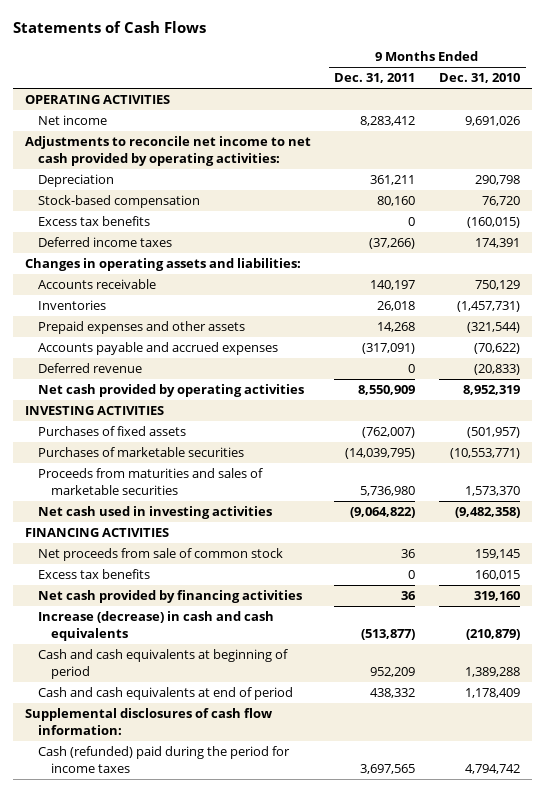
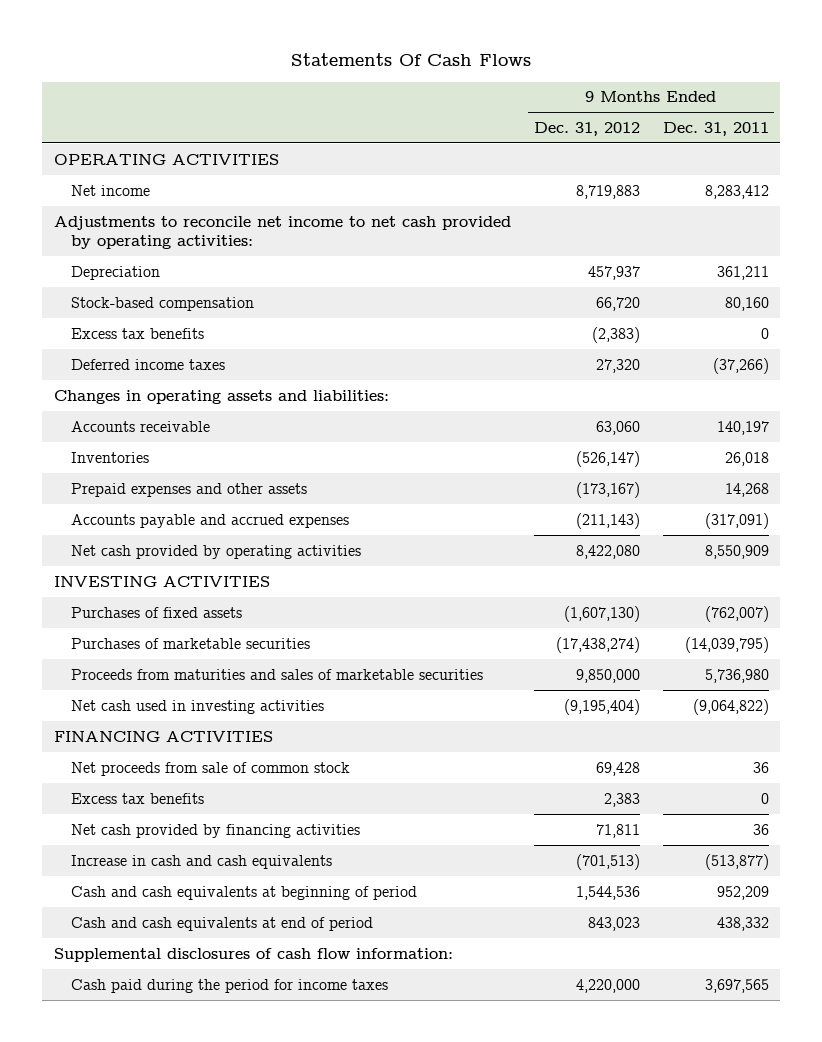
[13,21,207,34] Statements of Cash Flows -> [291,53,532,67] Statements Of Cash Flows
[438,73,520,84] Dec. 31, 2010 -> none
none -> [533,121,640,136] Dec. 31, 2012
[37,363,142,374] Deferred revenue -> none
[37,611,274,641] Increase (decrease) in cash and cash equivalents -> [71,854,333,869] Increase in cash and cash equivalents
[37,746,290,773] Cash (refunded) paid during the period for income taxes -> [71,978,389,993] Cash paid during the period for income taxes

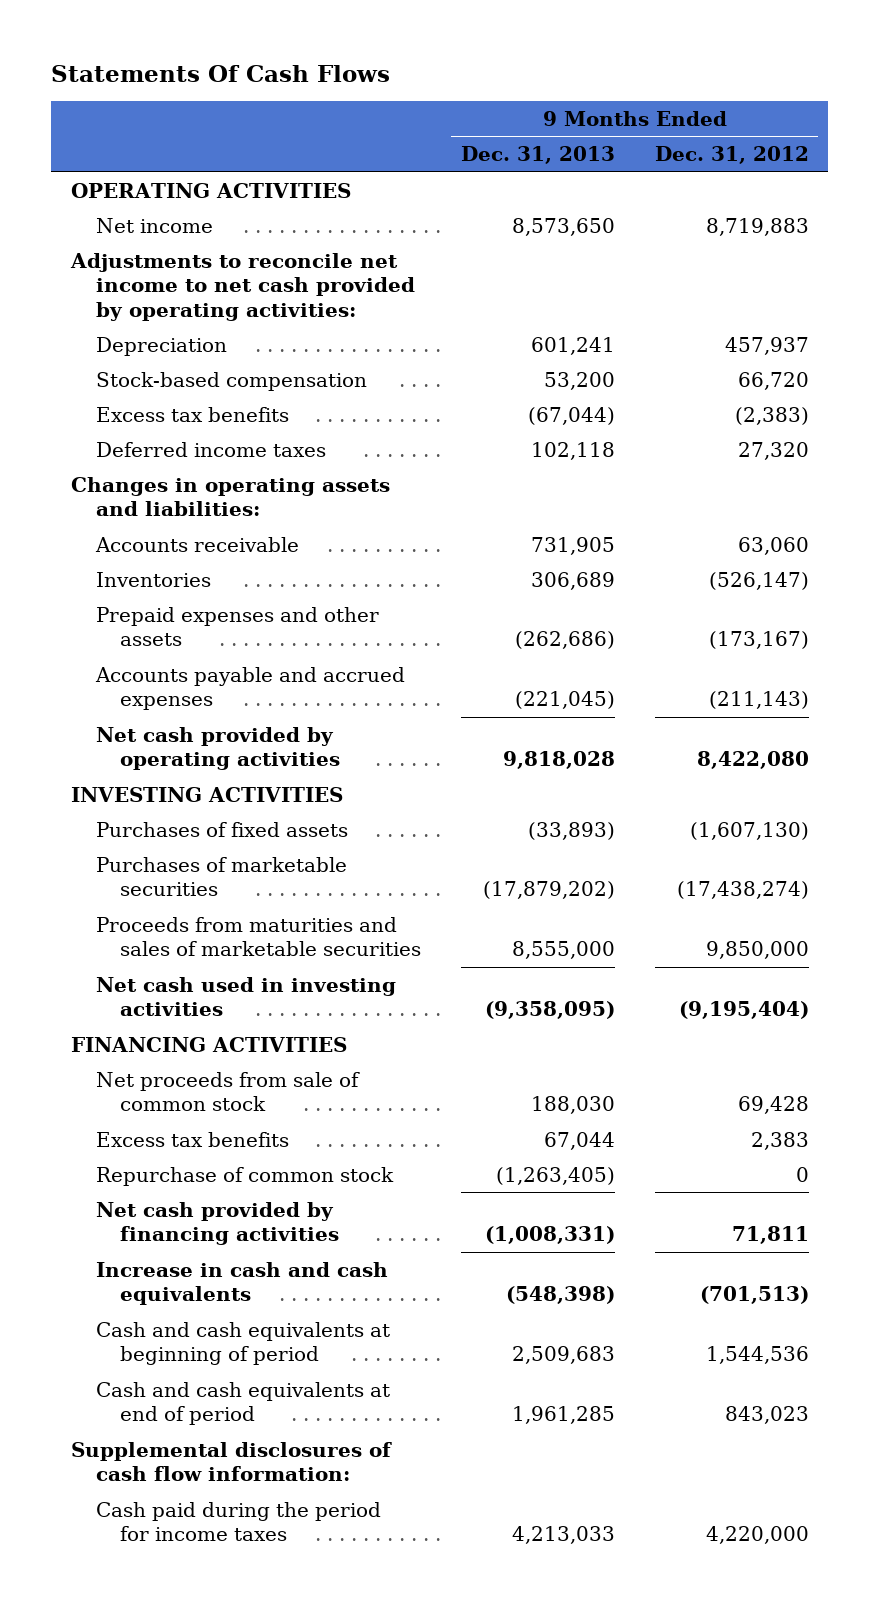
[662,121,769,136] Dec. 31, 2011 -> none
none -> [460,146,615,165] Dec. 31, 2013
none -> [95,1166,394,1186] Repurchase of common stock

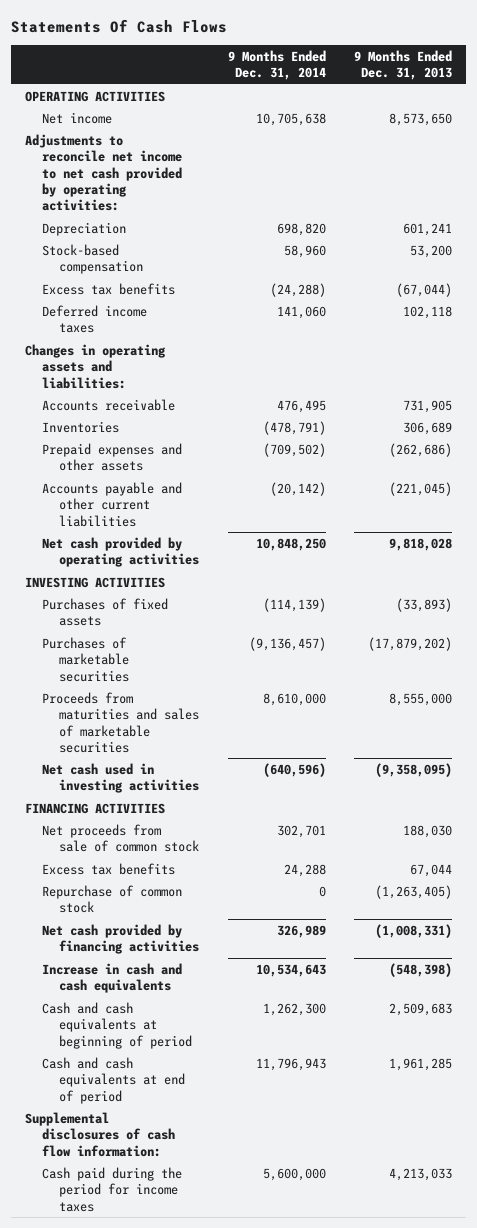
[654,146,809,165] Dec. 31, 2012 -> none
none -> [227,49,326,80] 9 Months Ended Dec. 31, 2014
[94,666,405,711] Accounts payable and accrued expenses -> [42,481,183,527] Accounts payable and other current liabilities

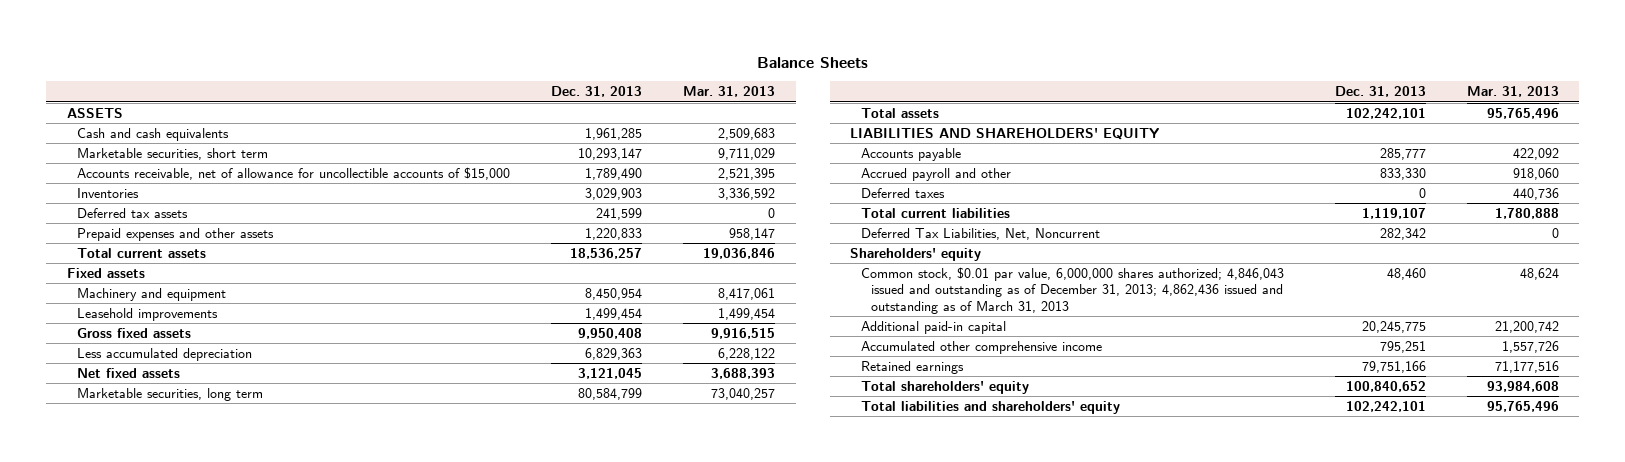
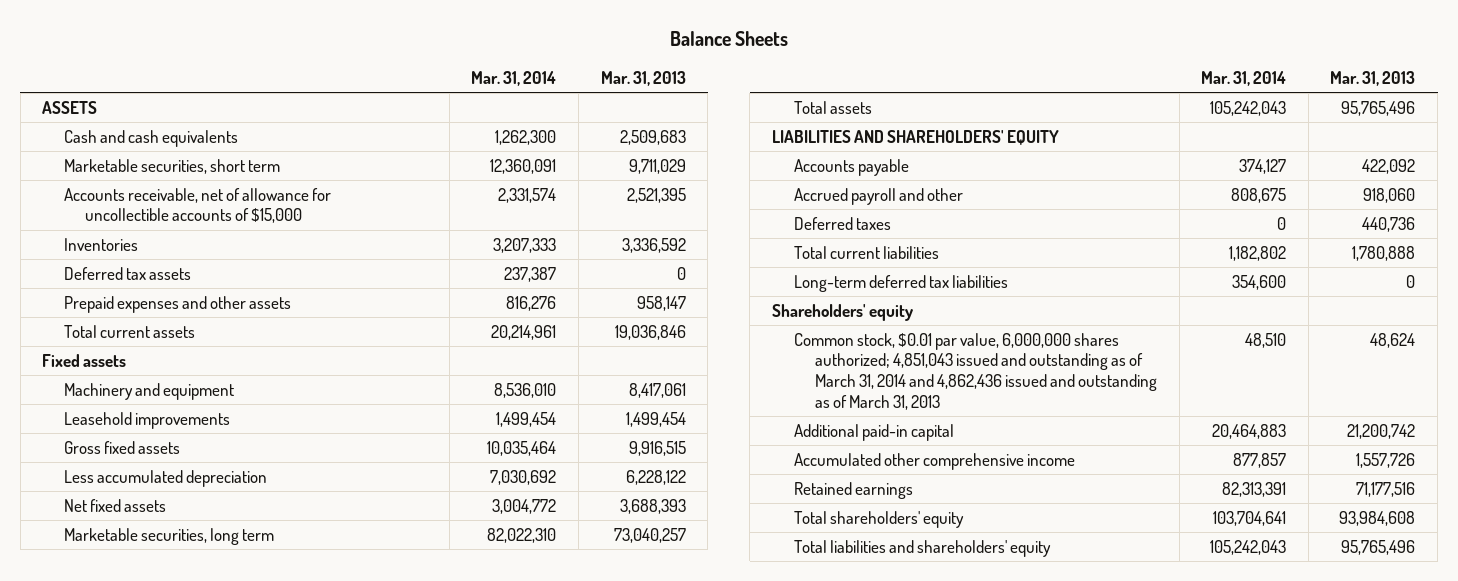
[551,86,643,98] Dec. 31, 2013 -> none
none -> [471,70,557,86] Mar. 31, 2014
[860,227,1100,240] Deferred Tax Liabilities, Net, Noncurrent -> [793,274,1008,292] Long-term deferred tax liabilities
[860,266,1284,314] Common stock, $0.01 par value, 6,000,000 shares authorized; 4,846,043 issued and outstanding as of December 31, 2013; 4,862,436 issued and outstanding as of March 31, 2013 -> [793,332,1158,410] Common stock, $0.01 par value, 6,000,000 shares authorized; 4,851,043 issued and outstanding as of March 31, 2014 and 4,862,436 issued and outstanding as of March 31, 2013

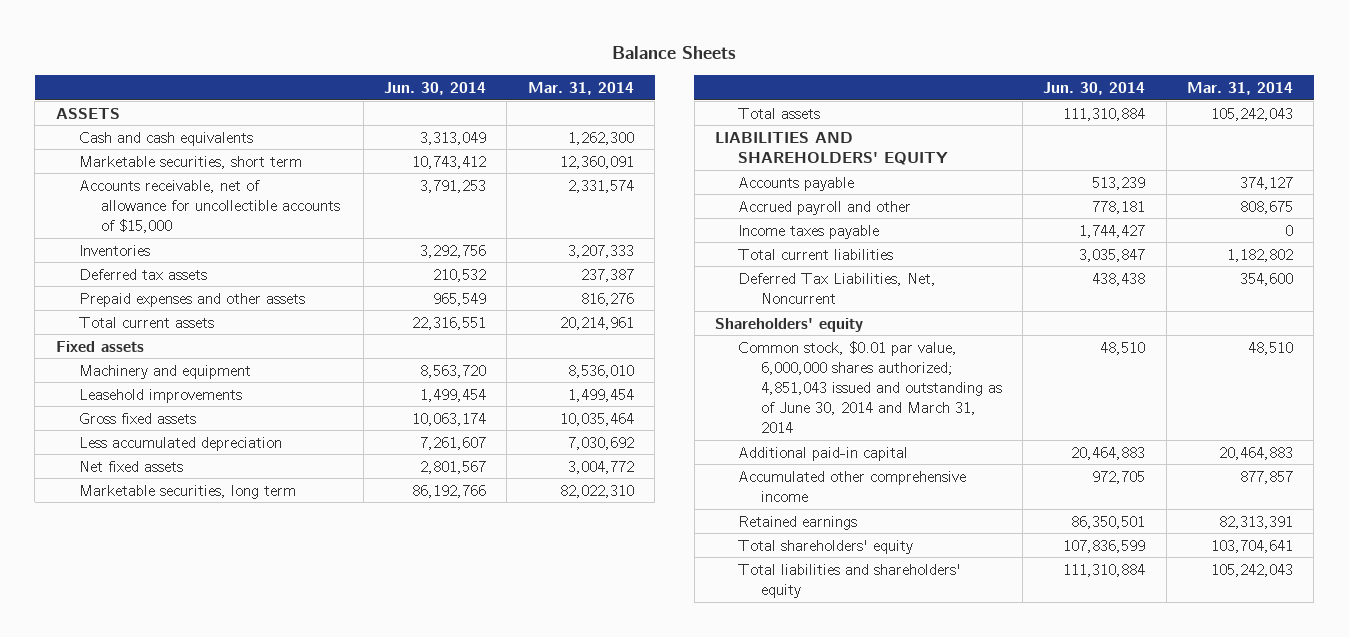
[600,70,686,86] Mar. 31, 2013 -> none
none -> [384,81,487,95] Jun. 30, 2014
[793,216,891,230] Deferred taxes -> none
none -> [737,224,879,239] Income taxes payable
[793,274,1008,292] Long-term deferred tax liabilities -> [737,272,936,304] Deferred Tax Liabilities, Net, Noncurrent
[793,332,1158,410] Common stock, $0.01 par value, 6,000,000 shares authorized; 4,851,043 issued and outstanding as of March 31, 2014 and 4,862,436 issued and outstanding as of March 31, 2013 -> [737,340,1002,434] Common stock, $0.01 par value, 6,000,000 shares authorized; 4,851,043 issued and outstanding as of June 30, 2014 and March 31, 2014

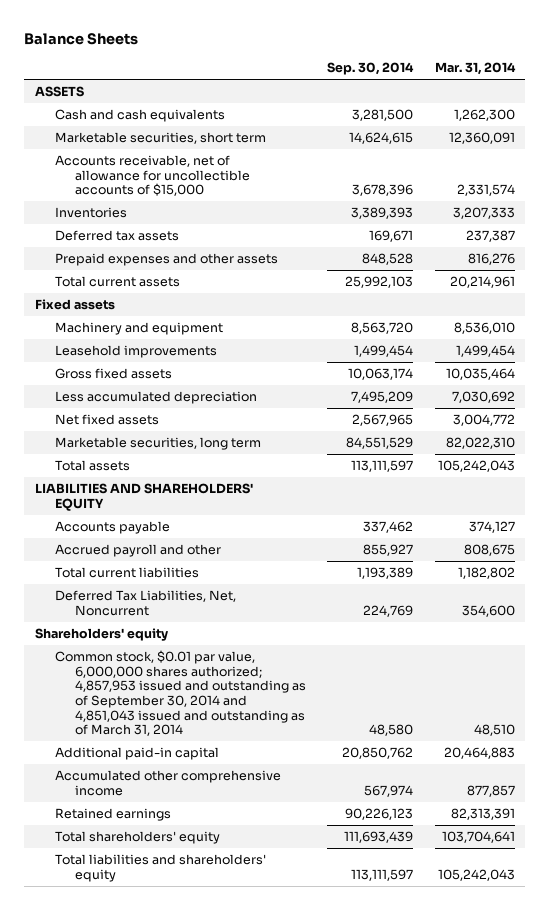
[384,81,487,95] Jun. 30, 2014 -> none
none -> [327,62,415,76] Sep. 30, 2014
[737,224,879,239] Income taxes payable -> none
[737,340,1002,434] Common stock, $0.01 par value, 6,000,000 shares authorized; 4,851,043 issued and outstanding as of June 30, 2014 and March 31, 2014 -> [54,650,307,737] Common stock, $0.01 par value, 6,000,000 shares authorized; 4,857,953 issued and outstanding as of September 30, 2014 and 4,851,043 issued and outstanding as of March 31, 2014

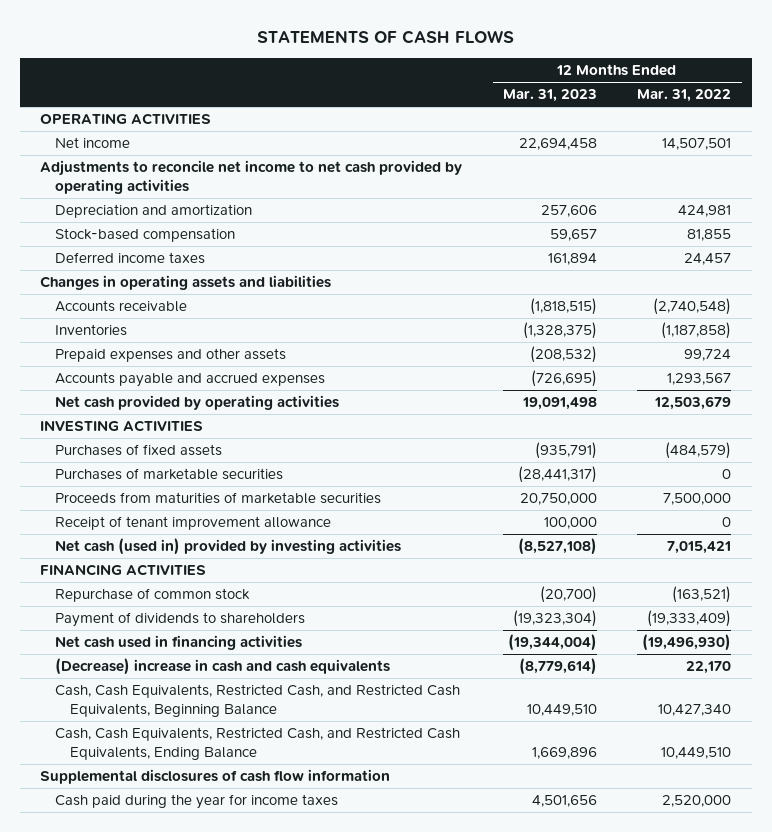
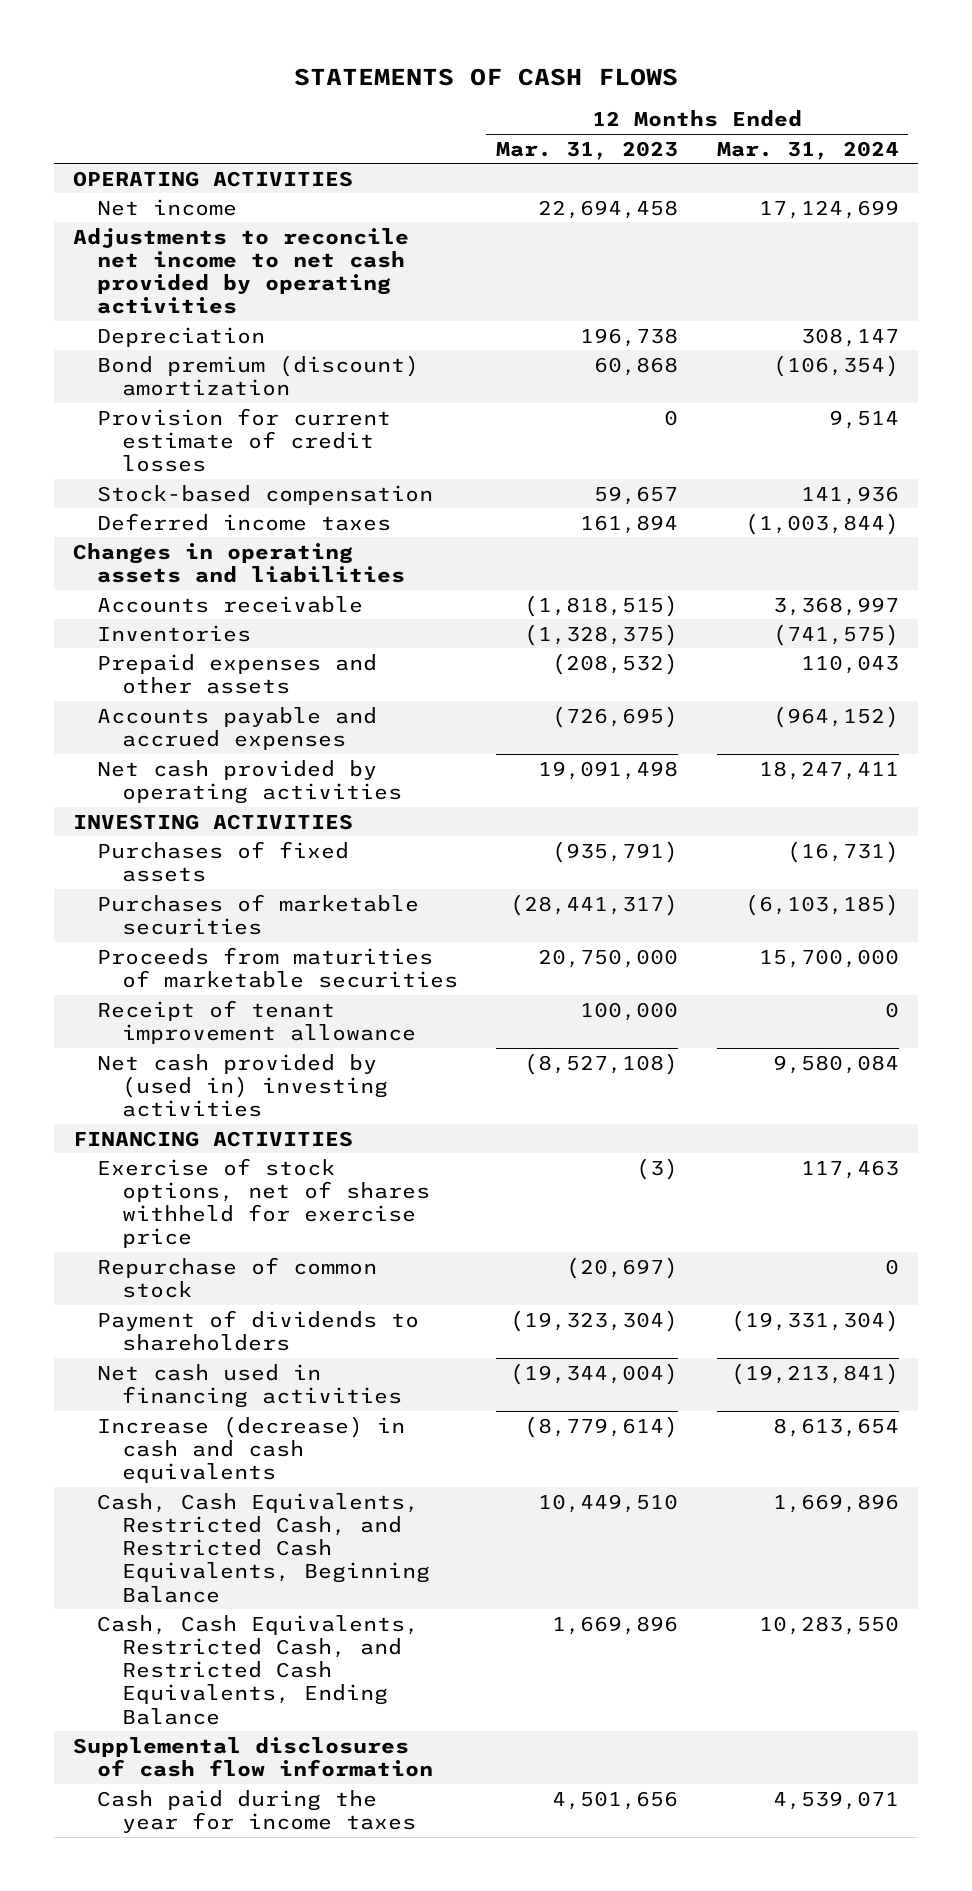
[637,89,732,103] Mar. 31, 2022 -> none
none -> [716,140,899,160] Mar. 31, 2024
[54,204,252,219] Depreciation and amortization -> [97,326,266,347] Depreciation
[540,205,597,218] 257,606 -> [580,327,679,347] 196,738
none -> [97,354,420,396] Bond premium (discount) amortization
none -> [97,407,392,473] Provision for current estimate of credit losses
[54,538,401,556] Net cash (used in) provided by investing activities -> [97,1053,388,1118] Net cash provided by (used in) investing activities
none -> [97,1157,430,1249] Exercise of stock options, net of shares withheld for exercise price
[539,586,597,604] (20,700) -> [566,1256,679,1279] (20,697)
[54,658,390,676] (Decrease) increase in cash and cash equivalents -> [97,1415,406,1484] Increase (decrease) in cash and cash equivalents

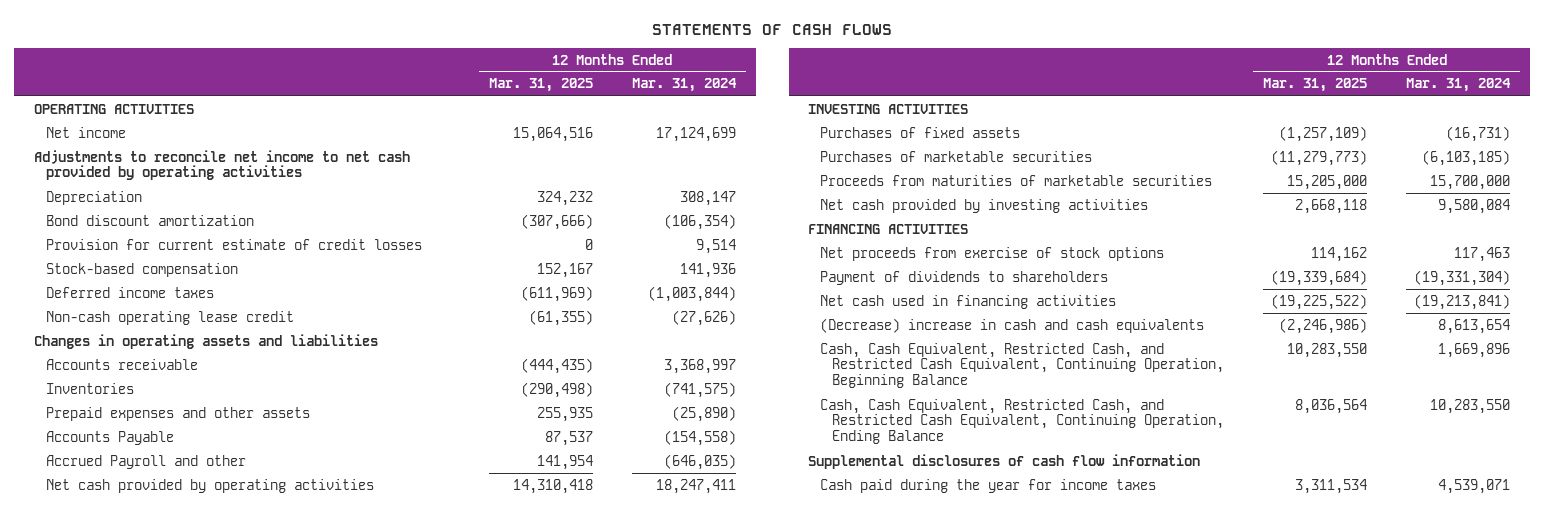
[496,140,679,160] Mar. 31, 2023 -> none
none -> [488,78,593,93] Mar. 31, 2025
[97,354,420,396] Bond premium (discount) amortization -> [45,214,254,226] Bond discount amortization
none -> [45,310,294,325] Non-cash operating lease credit
[97,706,378,750] Accounts payable and accrued expenses -> none
[800,654,899,674] 110,043 -> [671,405,736,422] (25,890)
none -> [45,430,174,445] Accounts Payable
none -> [45,454,246,469] Accrued Payroll and other
[97,999,416,1044] Receipt of tenant improvement allowance -> none
[97,1053,388,1118] Net cash provided by (used in) investing activities -> [820,198,1149,213] Net cash provided by investing activities
[97,1256,378,1298] Repurchase of common stock -> none
[97,1157,430,1249] Exercise of stock options, net of shares withheld for exercise price -> [820,246,1165,261] Net proceeds from exercise of stock options
[97,1415,406,1484] Increase (decrease) in cash and cash equivalents -> [820,317,1205,333] (Decrease) increase in cash and cash equivalents
[97,1492,430,1603] Cash, Cash Equivalents, Restricted Cash, and Restricted Cash Equivalents, Beginning Balance -> [820,342,1224,389] Cash, Cash Equivalent, Restricted Cash, and Restricted Cash Equivalent, Continuing Operation, Beginning Balance
[97,1614,420,1725] Cash, Cash Equivalents, Restricted Cash, and Restricted Cash Equivalents, Ending Balance -> [820,398,1224,445] Cash, Cash Equivalent, Restricted Cash, and Restricted Cash Equivalent, Continuing Operation, Ending Balance

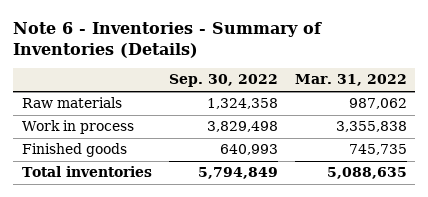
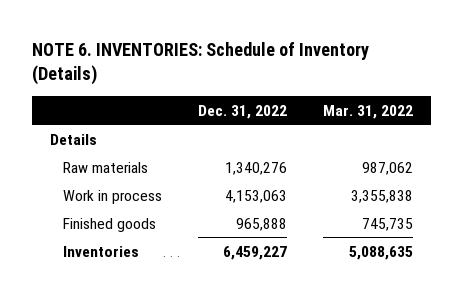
[13,21,323,58] Note 6 - Inventories - Summary of Inventories (Details) -> [32,42,370,86] NOTE 6. INVENTORIES: Schedule of Inventory (Details)
[168,74,278,88] Sep. 30, 2022 -> none
none -> [197,104,287,119] Dec. 31, 2022
none -> [50,133,98,145] Details
[21,166,152,178] Total inventories -> [62,245,139,257] Inventories

